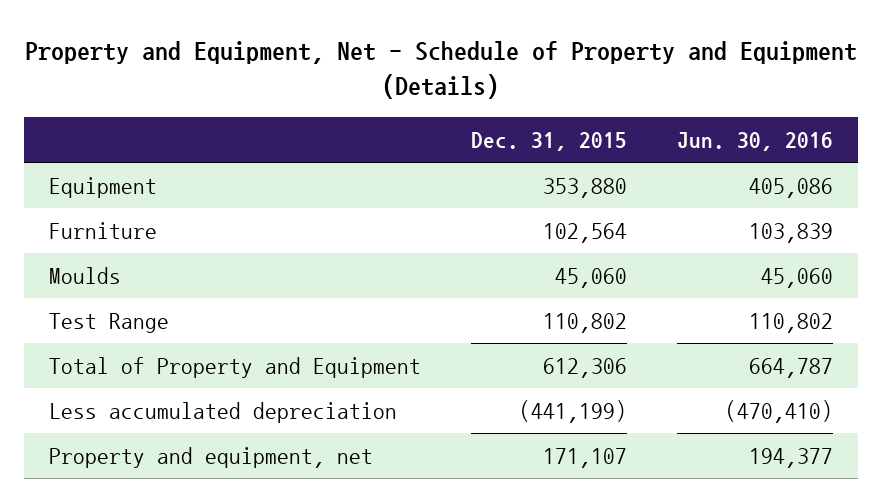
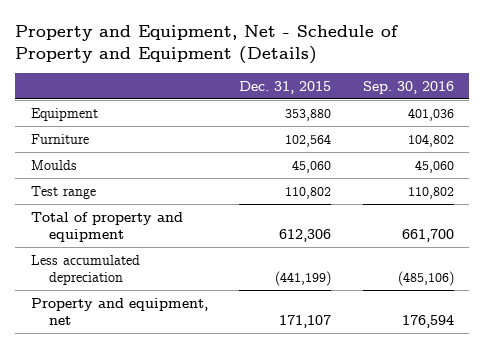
[676,131,833,151] Jun. 30, 2016 -> none
none -> [362,80,454,94] Sep. 30, 2016
[48,312,169,333] Test Range -> [30,185,96,199] Test range
[48,356,421,378] Total of Property and Equipment -> [30,211,183,242] Total of property and equipment

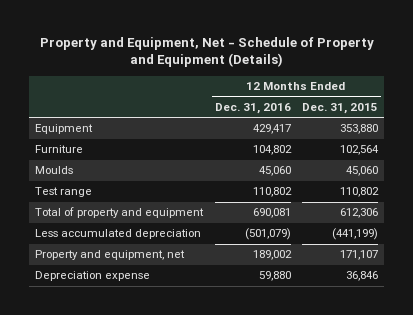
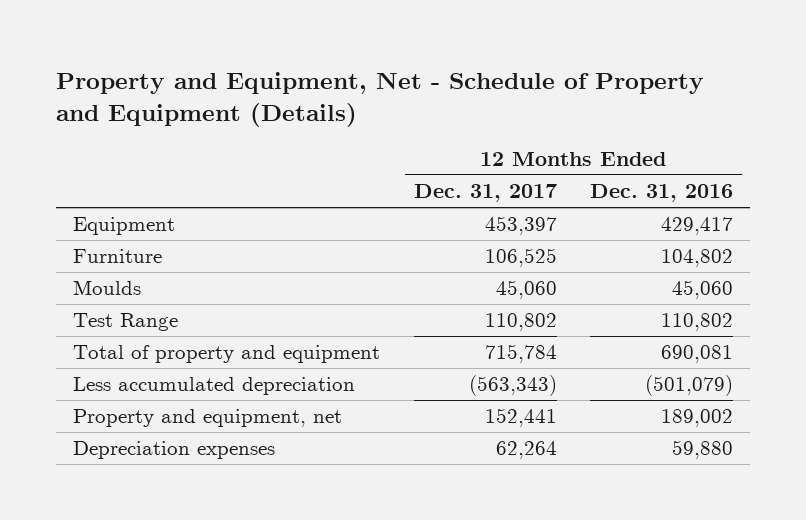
[302,103,379,115] Dec. 31, 2015 -> none
none -> [413,184,557,203] Dec. 31, 2017
[34,187,92,198] Test range -> [73,313,179,332] Test Range
[34,271,150,282] Depreciation expense -> [73,441,276,460] Depreciation expenses

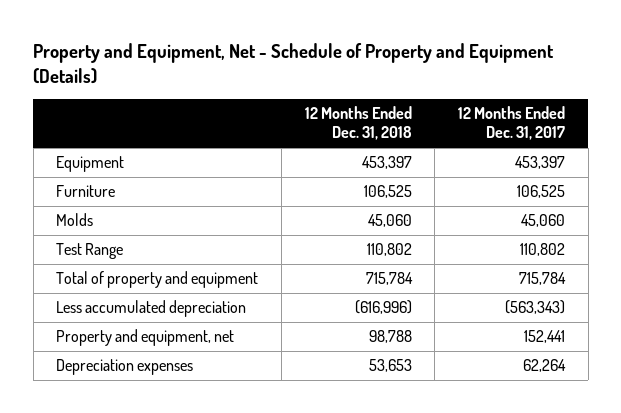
[590,184,734,203] Dec. 31, 2016 -> none
none -> [304,105,412,141] 12 Months Ended Dec. 31, 2018
[73,280,142,296] Moulds -> [56,213,94,227] Molds

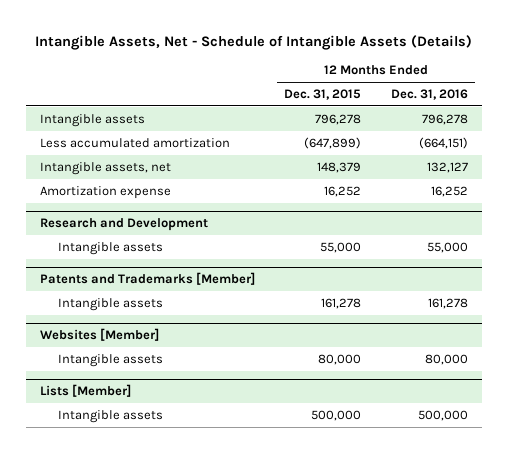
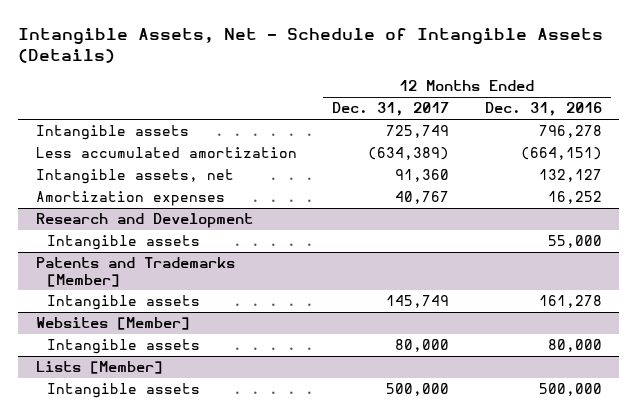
[284,89,362,101] Dec. 31, 2015 -> none
none -> [332,102,450,117] Dec. 31, 2017
[40,185,172,199] Amortization expense -> [35,191,225,207] Amortization expenses

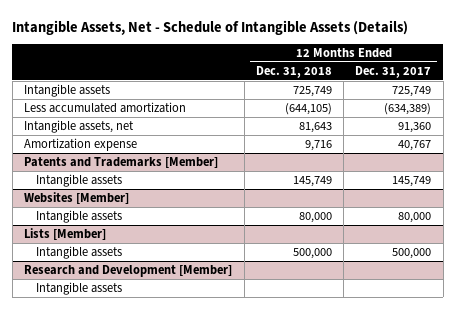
[484,102,602,117] Dec. 31, 2016 -> none
none -> [255,65,332,78] Dec. 31, 2018
[35,213,253,229] Research and Development -> none
[46,235,200,251] Intangible assets -> none
[35,191,225,207] Amortization expenses -> [24,137,138,151] Amortization expense
none -> [24,264,233,277] Research and Development [Member]
none -> [35,281,122,295] Intangible assets

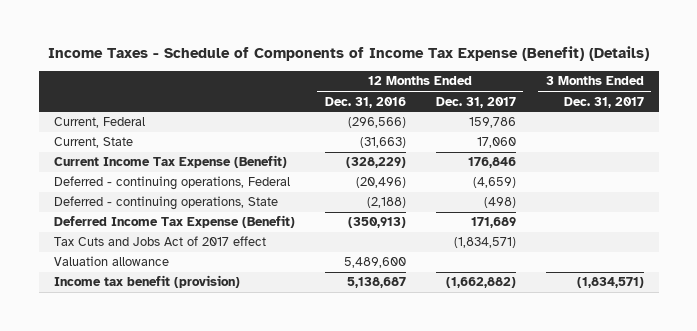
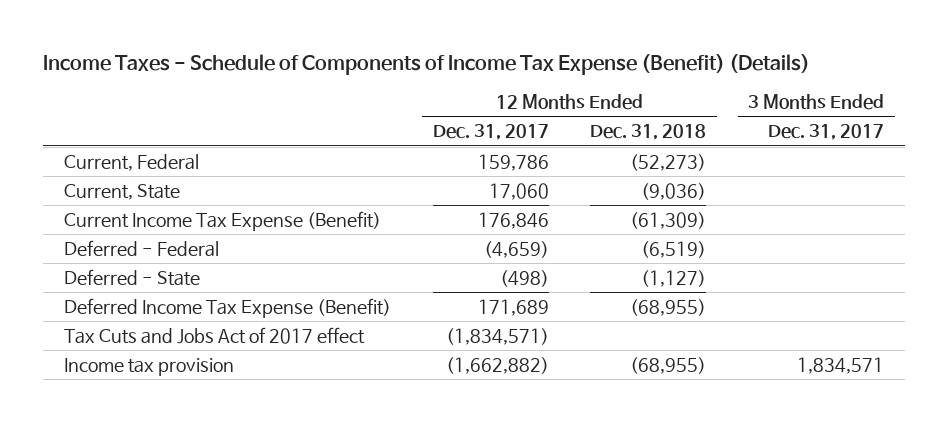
[324,96,406,108] Dec. 31, 2016 -> none
none -> [590,124,707,141] Dec. 31, 2018
[53,176,290,191] Deferred - continuing operations, Federal -> [63,239,219,257] Deferred - Federal
[53,196,278,211] Deferred - continuing operations, State -> [63,268,200,286] Deferred - State
[53,256,169,267] Valuation allowance -> none
[53,275,240,289] Income tax benefit (provision) -> [63,357,234,376] Income tax provision
[576,277,644,289] (1,834,571) -> [797,356,885,374] 1,834,571

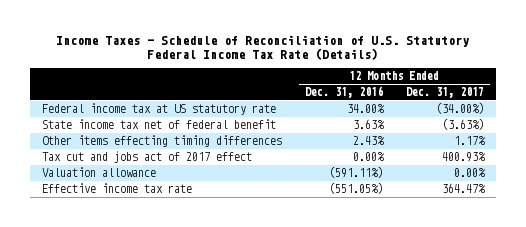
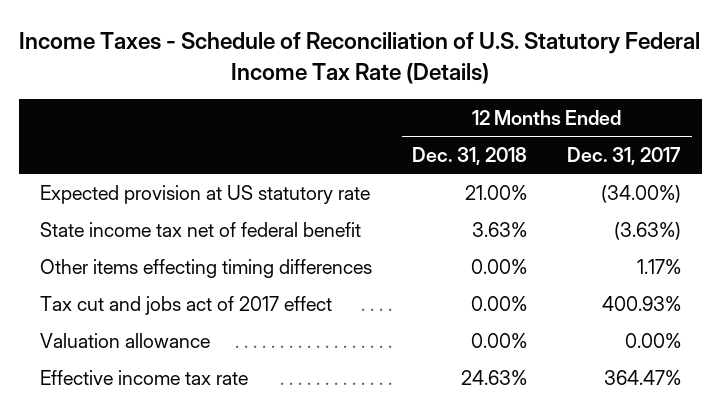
[304,86,383,99] Dec. 31, 2016 -> none
none -> [411,146,527,165] Dec. 31, 2018
[41,103,276,116] Federal income tax at US statutory rate -> [39,184,370,204] Expected provision at US statutory rate

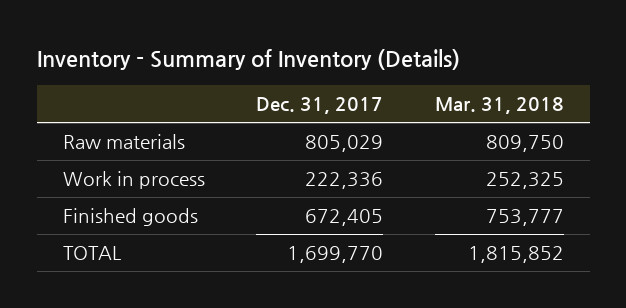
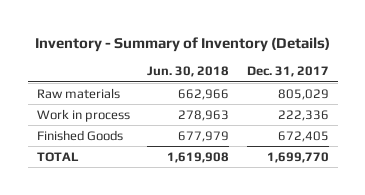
[434,97,564,115] Mar. 31, 2018 -> none
none -> [147,66,230,78] Jun. 30, 2018
[62,208,198,227] Finished goods -> [36,129,123,141] Finished Goods

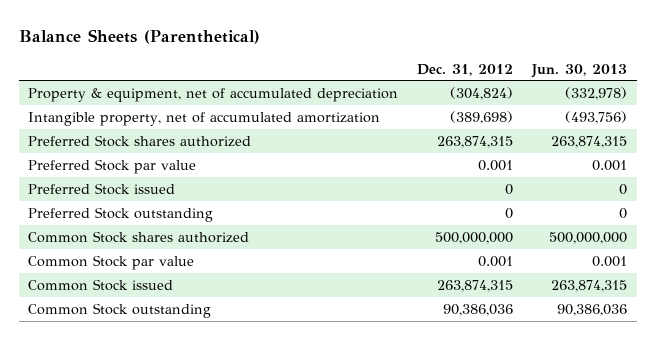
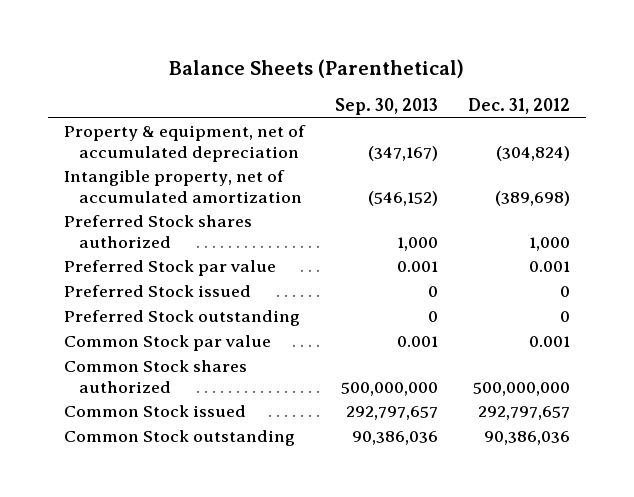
[531,63,628,78] Jun. 30, 2013 -> none
none -> [334,97,438,115] Sep. 30, 2013
[437,136,514,149] 263,874,315 -> [529,236,571,251] 1,000
[28,231,250,244] Common Stock shares authorized -> [63,360,247,393] Common Stock shares authorized
[437,280,514,293] 263,874,315 -> [478,406,571,421] 292,797,657

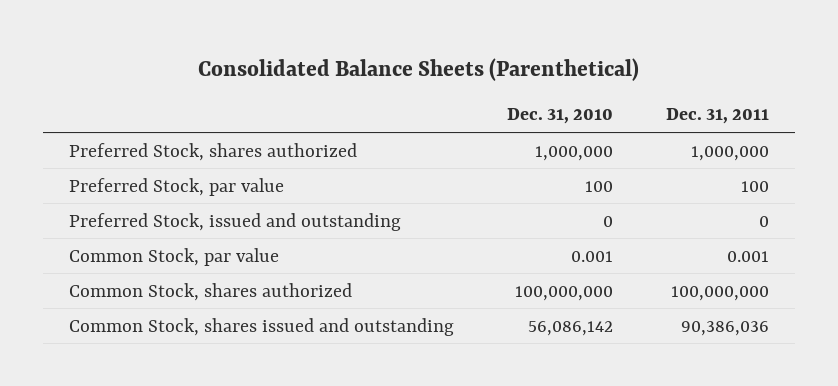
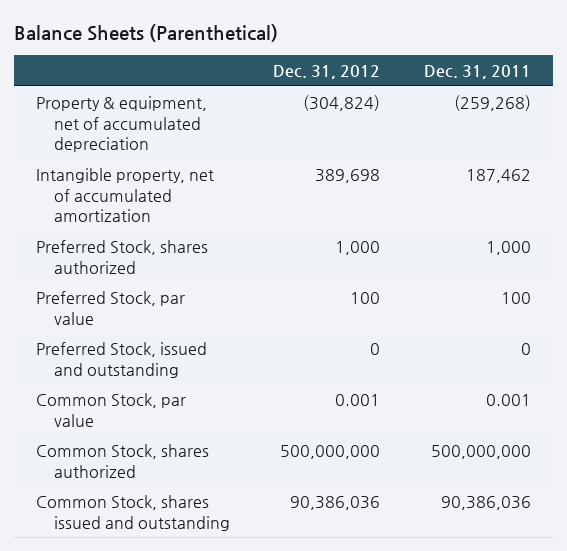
[198,57,640,81] Consolidated Balance Sheets (Parenthetical) -> [14,24,279,43] Balance Sheets (Parenthetical)
[507,108,614,125] Dec. 31, 2010 -> none
none -> [273,65,381,80] Dec. 31, 2012
none -> [36,95,208,153] Property & equipment, net of accumulated depreciation
none -> [36,167,215,223] Intangible property, net of accumulated amortization
[690,145,769,161] 1,000,000 -> [485,240,531,255] 1,000
[670,285,769,301] 100,000,000 -> [430,444,531,459] 500,000,000

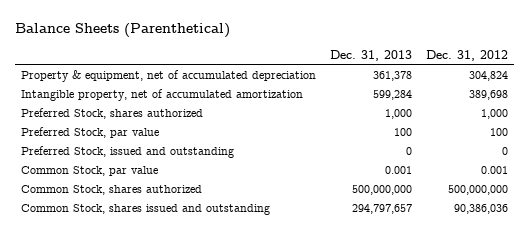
[423,65,531,80] Dec. 31, 2011 -> none
none -> [329,49,412,61] Dec. 31, 2013
[303,94,381,111] (304,824) -> [468,70,508,81] 304,824

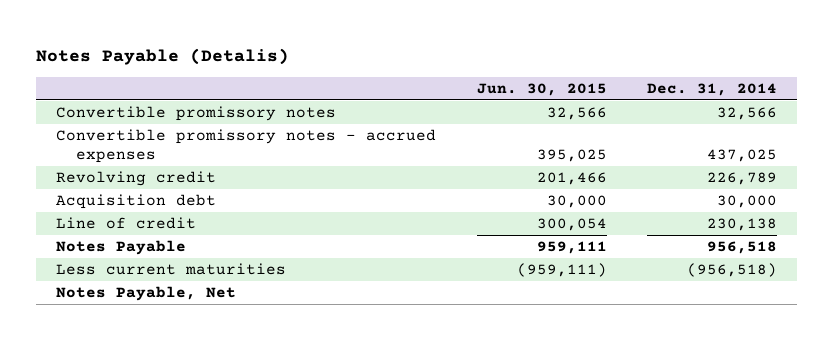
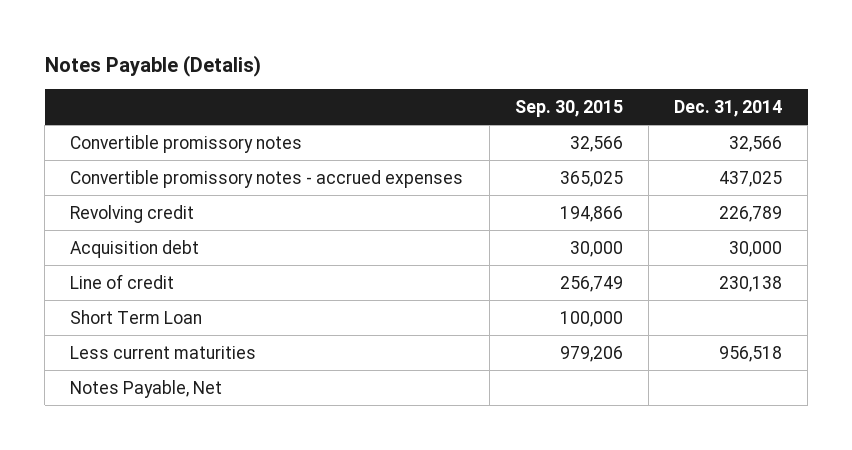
[476,82,607,96] Jun. 30, 2015 -> none
none -> [514,100,623,118] Sep. 30, 2015
[56,240,187,256] Notes Payable -> none
none -> [70,309,203,324] Short Term Loan
[687,263,778,278] (956,518) -> [719,345,783,362] 956,518

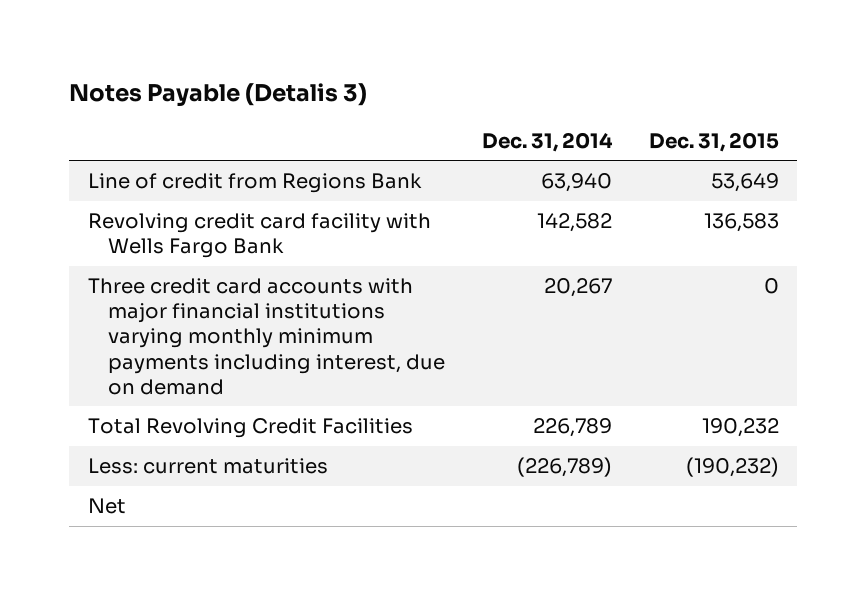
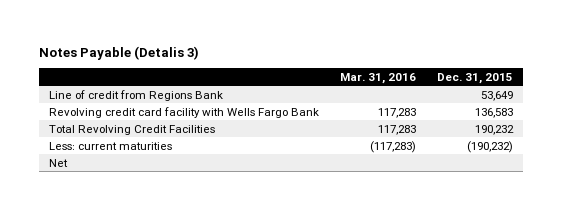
[482,131,614,152] Dec. 31, 2014 -> none
none -> [339,72,416,84] Mar. 31, 2016
[87,278,446,395] Three credit card accounts with major financial institutions varying monthly minimum payments including interest, due on demand -> none

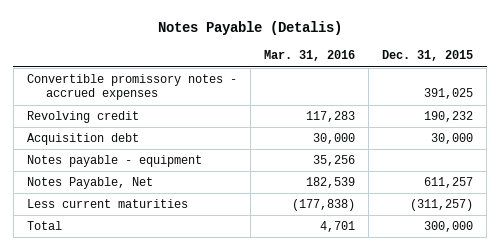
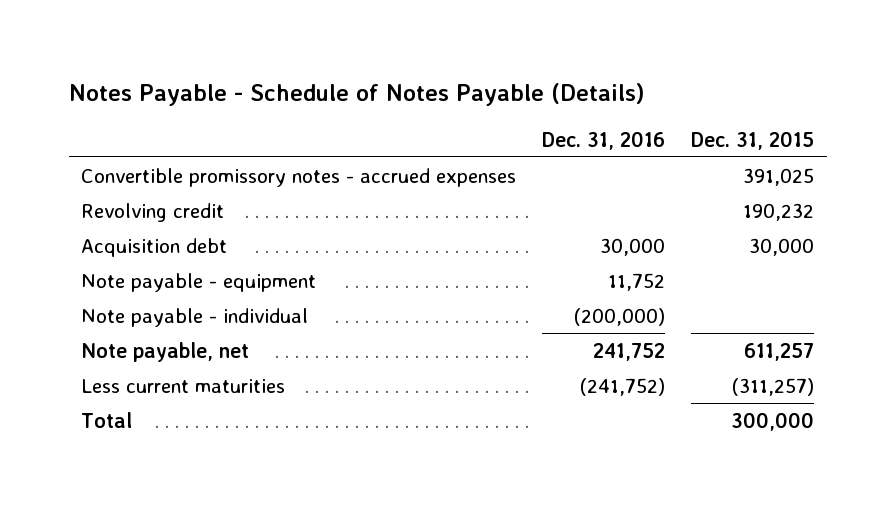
[158,20,343,35] Notes Payable (Detalis) -> [68,83,645,107] Notes Payable - Schedule of Notes Payable (Details)
[264,50,356,62] Mar. 31, 2016 -> none
none -> [542,130,666,150] Dec. 31, 2016
[26,155,202,168] Notes payable - equipment -> [81,272,317,292] Note payable - equipment
none -> [81,307,309,327] Note payable - individual
[26,177,153,190] Notes Payable, Net -> [81,341,250,362] Note payable, net

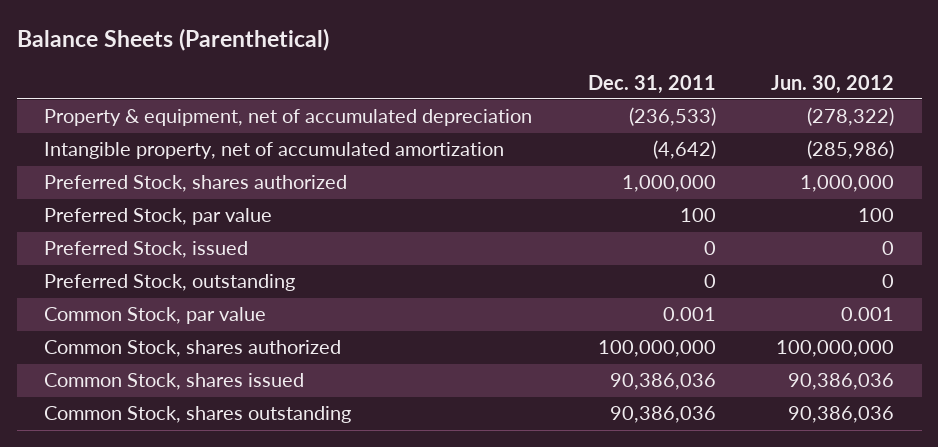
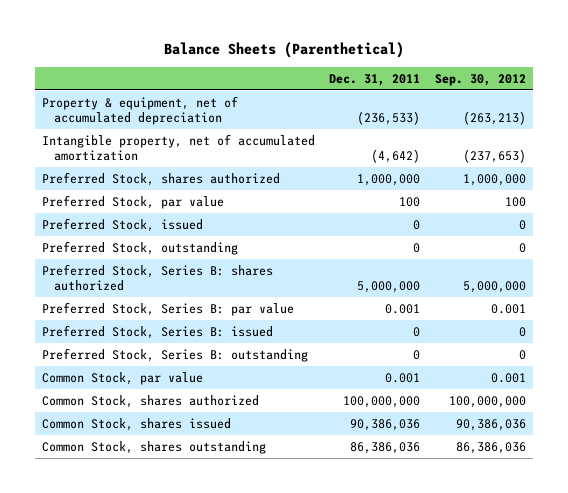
[771,74,895,94] Jun. 30, 2012 -> none
none -> [435,73,527,86] Sep. 30, 2012
none -> [41,263,273,292] Preferred Stock, Series B: shares authorized
none -> [41,301,294,316] Preferred Stock, Series B: par value
none -> [41,324,273,339] Preferred Stock, Series B: issued
none -> [41,347,308,362] Preferred Stock, Series B: outstanding
[609,406,716,424] 90,386,036 -> [350,441,421,454] 86,386,036

